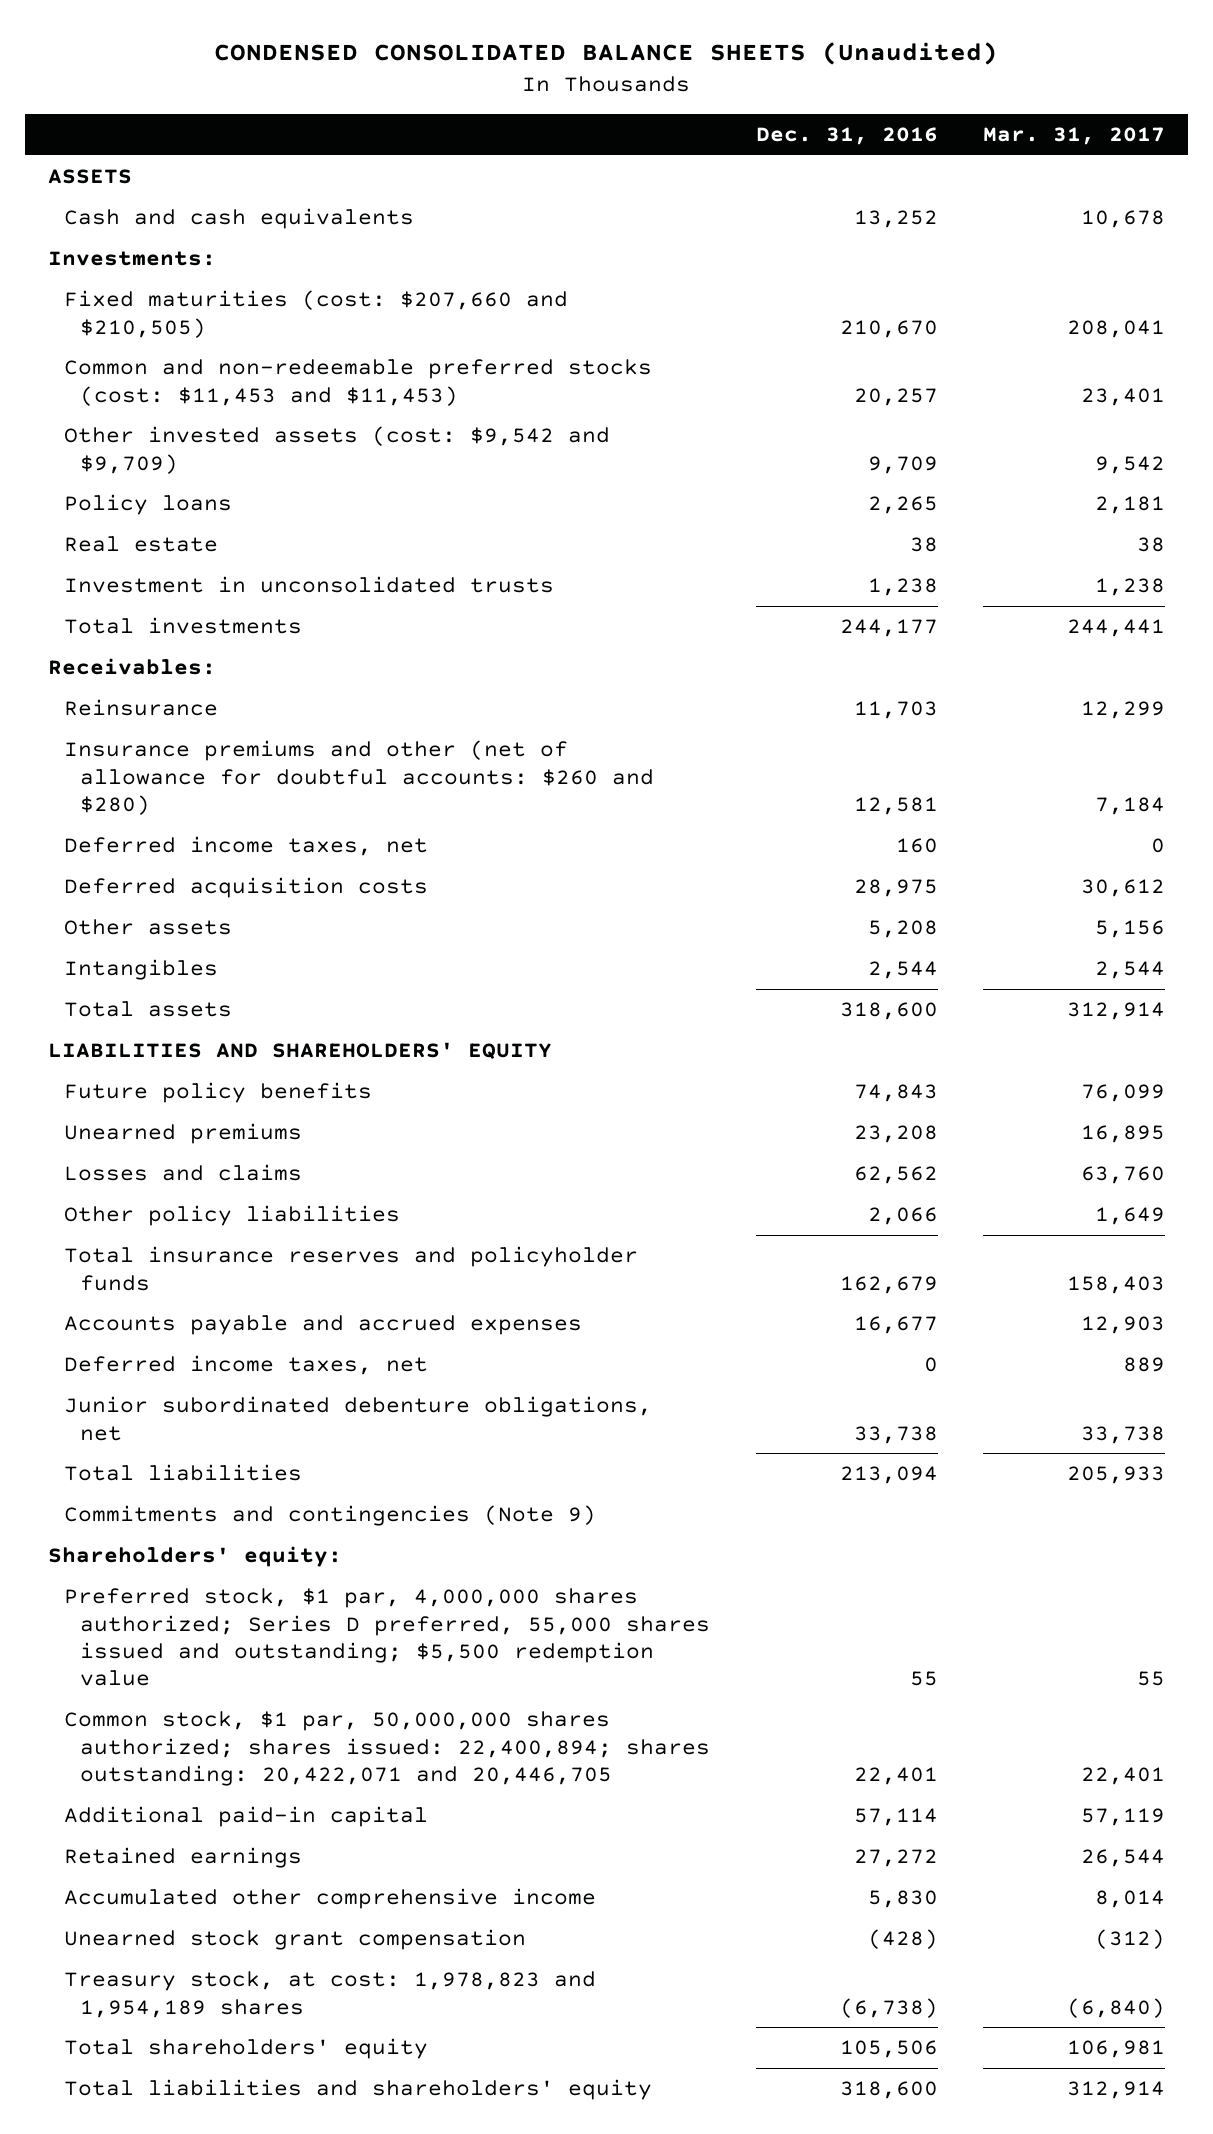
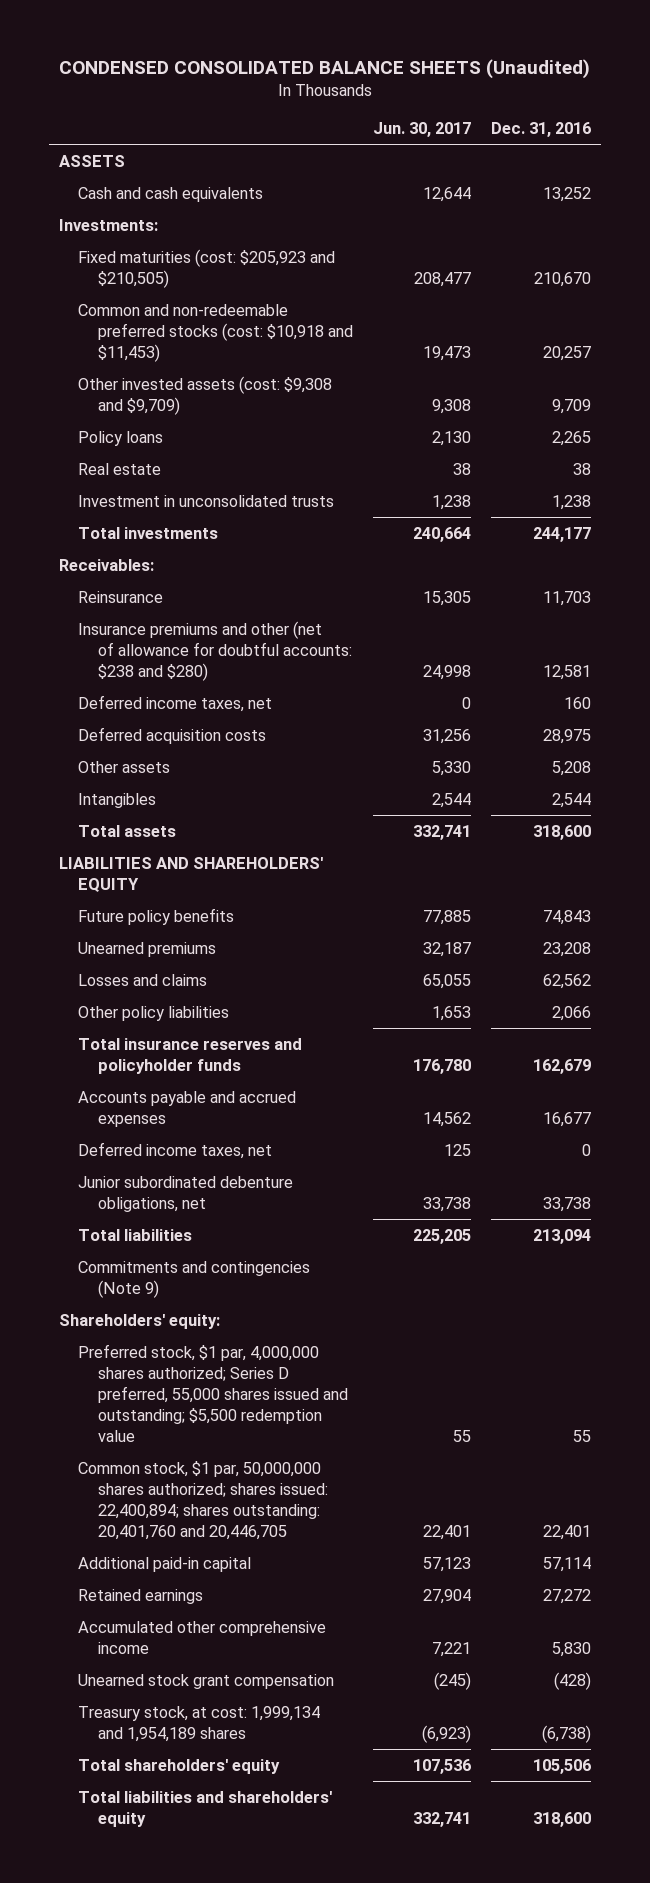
[983,126,1166,145] Mar. 31, 2017 -> none
none -> [372,122,471,138] Jun. 30, 2017
[63,290,568,338] Fixed maturities (cost: $207,660 and $210,505) -> [78,248,336,288] Fixed maturities (cost: $205,923 and $210,505)
[63,359,652,406] Common and non-redeemable preferred stocks (cost: $11,453 and $11,453) -> [78,303,353,362] Common and non-redeemable preferred stocks (cost: $10,918 and $11,453)
[63,426,610,474] Other invested assets (cost: $9,542 and $9,709) -> [78,375,333,415] Other invested assets (cost: $9,308 and $9,709)
[63,740,655,815] Insurance premiums and other (net of allowance for doubtful accounts: $260 and $280) -> [78,620,352,681] Insurance premiums and other (net of allowance for doubtful accounts: $238 and $280)
[63,1711,711,1786] Common stock, $1 par, 50,000,000 shares authorized; shares issued: 22,400,894; shares outstanding: 20,422,071 and 20,446,705 -> [78,1460,328,1541] Common stock, $1 par, 50,000,000 shares authorized; shares issued: 22,400,894; shares outstanding: 20,401,760 and 20,446,705
[63,1971,596,2018] Treasury stock, at cost: 1,978,823 and 1,954,189 shares -> [78,1705,321,1742] Treasury stock, at cost: 1,999,134 and 1,954,189 shares

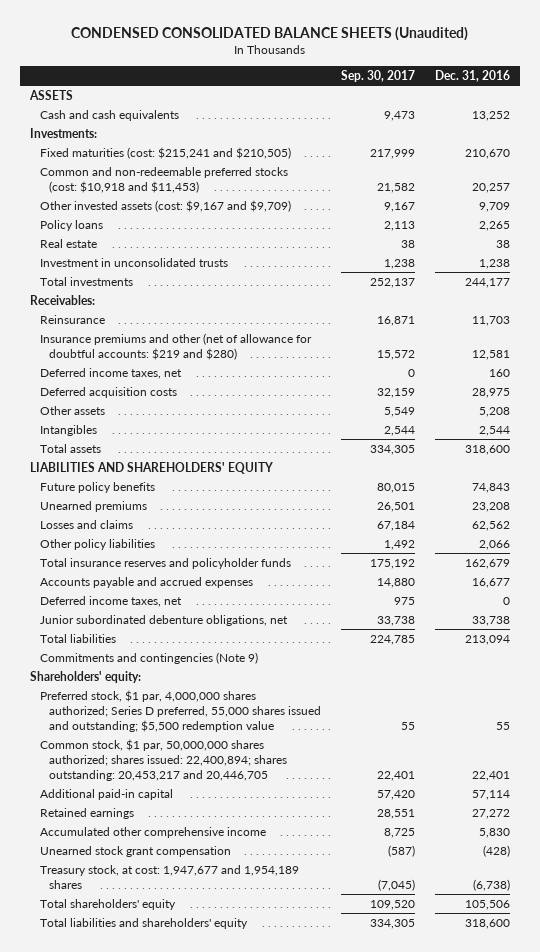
[372,122,471,138] Jun. 30, 2017 -> none
none -> [340,69,415,82] Sep. 30, 2017
[78,248,336,288] Fixed maturities (cost: $205,923 and $210,505) -> [39,146,291,159] Fixed maturities (cost: $215,241 and $210,505)
[78,375,333,415] Other invested assets (cost: $9,308 and $9,709) -> [39,199,291,212] Other invested assets (cost: $9,167 and $9,709)
[78,620,352,681] Insurance premiums and other (net of allowance for doubtful accounts: $238 and $280) -> [39,332,312,360] Insurance premiums and other (net of allowance for doubtful accounts: $219 and $280)
[78,1460,328,1541] Common stock, $1 par, 50,000,000 shares authorized; shares issued: 22,400,894; shares outstanding: 20,401,760 and 20,446,705 -> [39,738,287,781] Common stock, $1 par, 50,000,000 shares authorized; shares issued: 22,400,894; shares outstanding: 20,453,217 and 20,446,705
[78,1705,321,1742] Treasury stock, at cost: 1,999,134 and 1,954,189 shares -> [39,864,299,889] Treasury stock, at cost: 1,947,677 and 1,954,189 shares

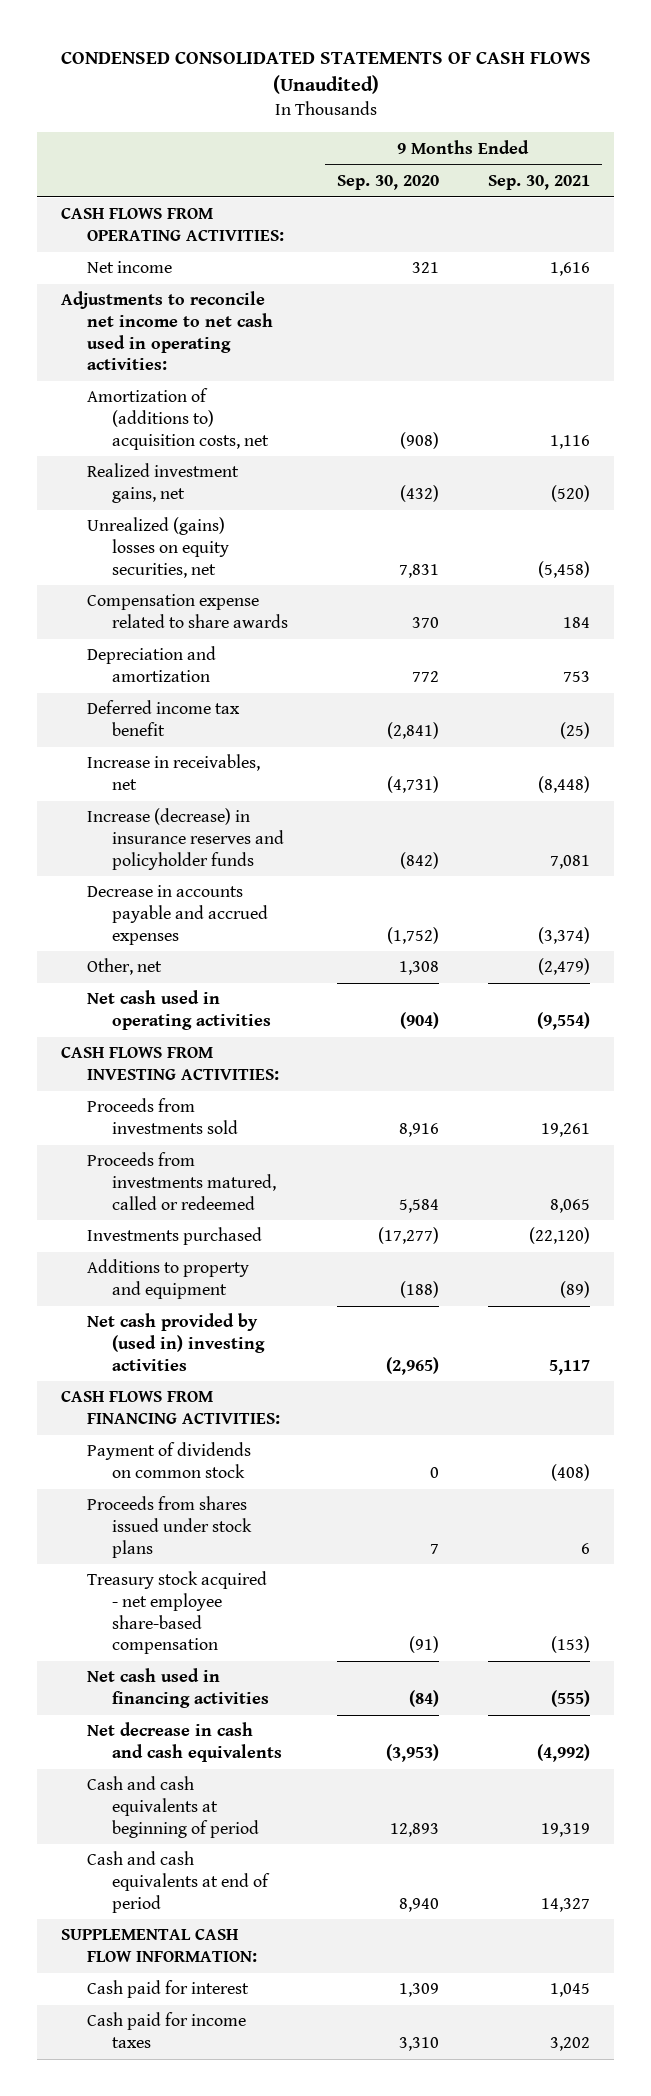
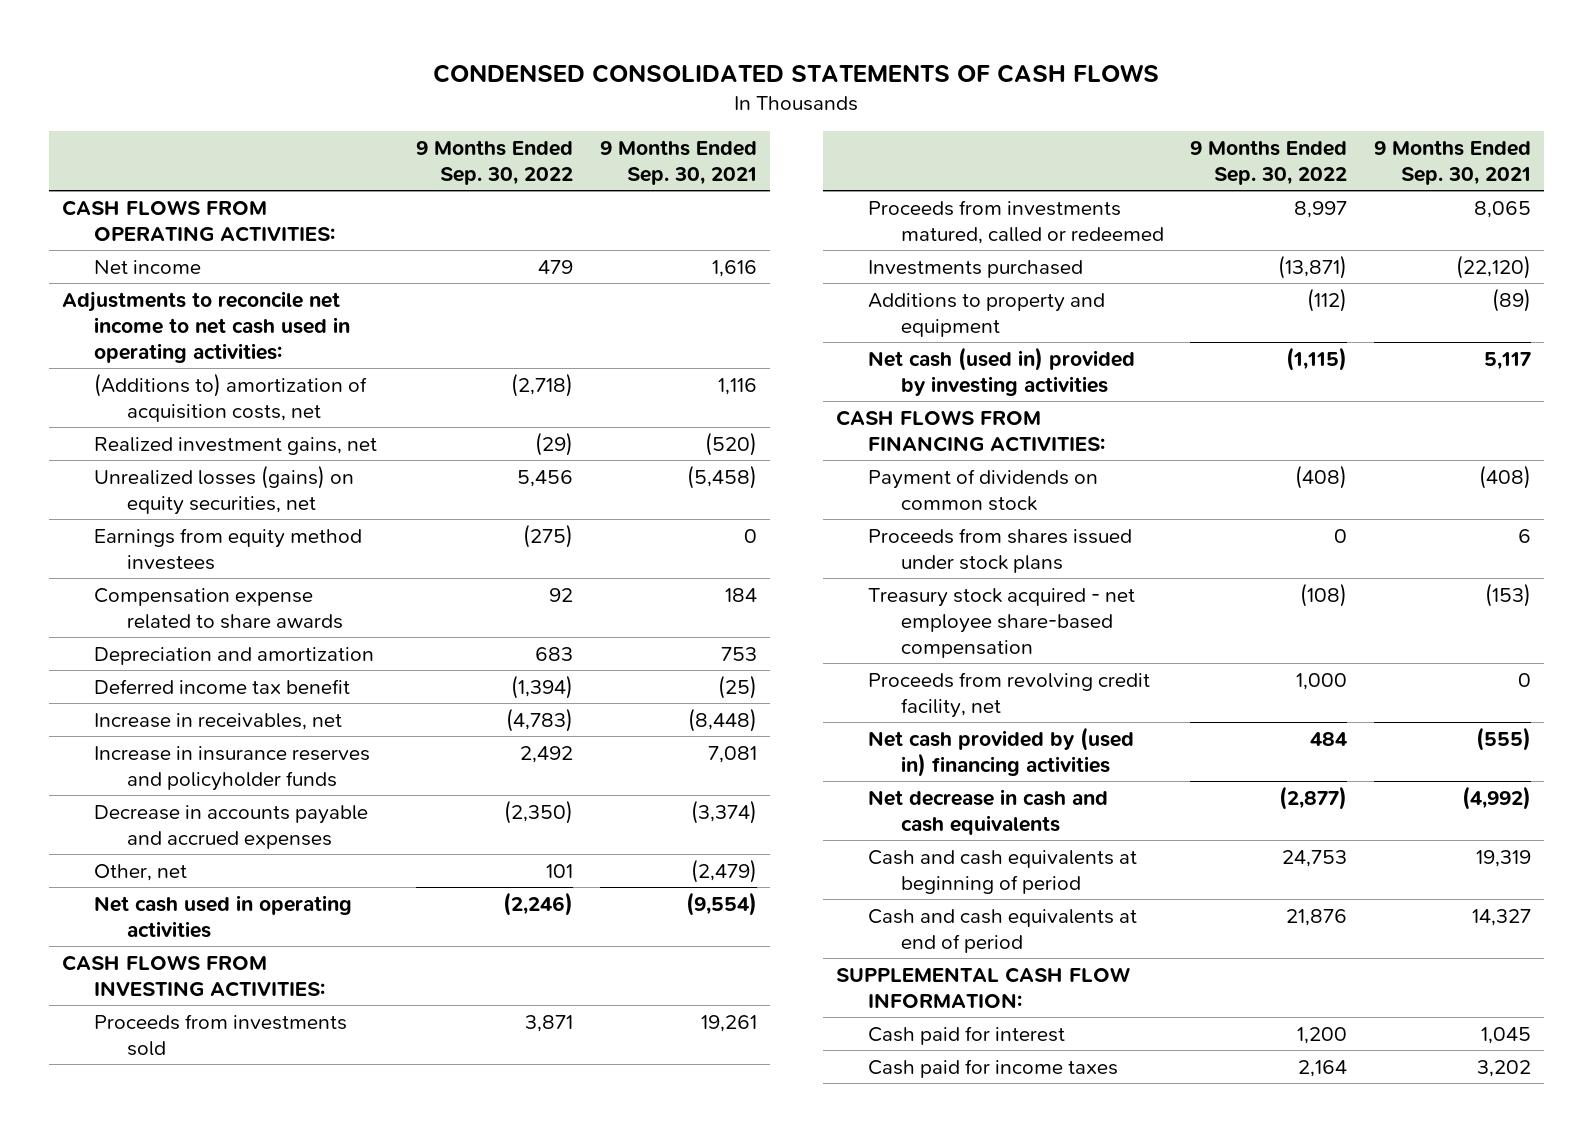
[60,51,591,95] CONDENSED CONSOLIDATED STATEMENTS OF CASH FLOWS (Unaudited) -> [433,63,1160,83] CONDENSED CONSOLIDATED STATEMENTS OF CASH FLOWS
[336,174,439,190] Sep. 30, 2020 -> none
none -> [416,139,574,186] 9 Months Ended Sep. 30, 2022
[86,388,269,450] Amortization of (additions to) acquisition costs, net -> [94,372,368,422] (Additions to) amortization of acquisition costs, net
[86,517,229,578] Unrealized (gains) losses on equity securities, net -> [94,464,355,515] Unrealized losses (gains) on equity securities, net
none -> [94,527,363,570] Earnings from equity method investees
[86,808,284,870] Increase (decrease) in insurance reserves and policyholder funds -> [94,745,371,791] Increase in insurance reserves and policyholder funds
[86,1313,265,1371] Net cash provided by (used in) investing activities -> [868,346,1136,396] Net cash (used in) provided by investing activities
none -> [868,671,1151,718] Proceeds from revolving credit facility, net
[86,1668,269,1709] Net cash used in financing activities -> [868,726,1135,777] Net cash provided by (used in) financing activities

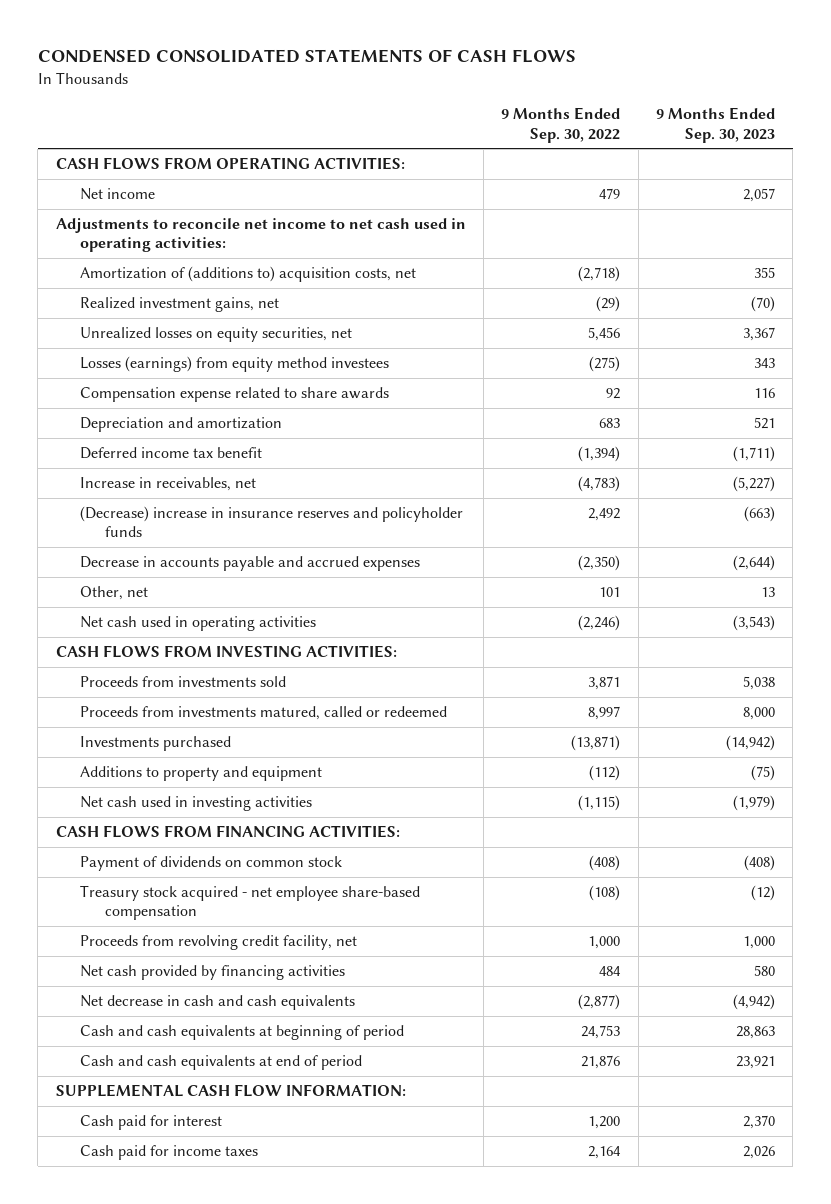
[599,139,757,186] 9 Months Ended Sep. 30, 2021 -> none
none -> [656,107,776,143] 9 Months Ended Sep. 30, 2023
[94,372,368,422] (Additions to) amortization of acquisition costs, net -> [80,265,417,282] Amortization of (additions to) acquisition costs, net
[94,464,355,515] Unrealized losses (gains) on equity securities, net -> [80,326,353,342] Unrealized losses on equity securities, net
[94,527,363,570] Earnings from equity method investees -> [80,355,390,372] Losses (earnings) from equity method investees
[94,745,371,791] Increase in insurance reserves and policyholder funds -> [80,505,464,538] (Decrease) increase in insurance reserves and policyholder funds
[868,346,1136,396] Net cash (used in) provided by investing activities -> [80,795,313,811] Net cash used in investing activities
[868,527,1133,573] Proceeds from shares issued under stock plans -> none
[868,726,1135,777] Net cash provided by (used in) financing activities -> [80,964,346,980] Net cash provided by financing activities

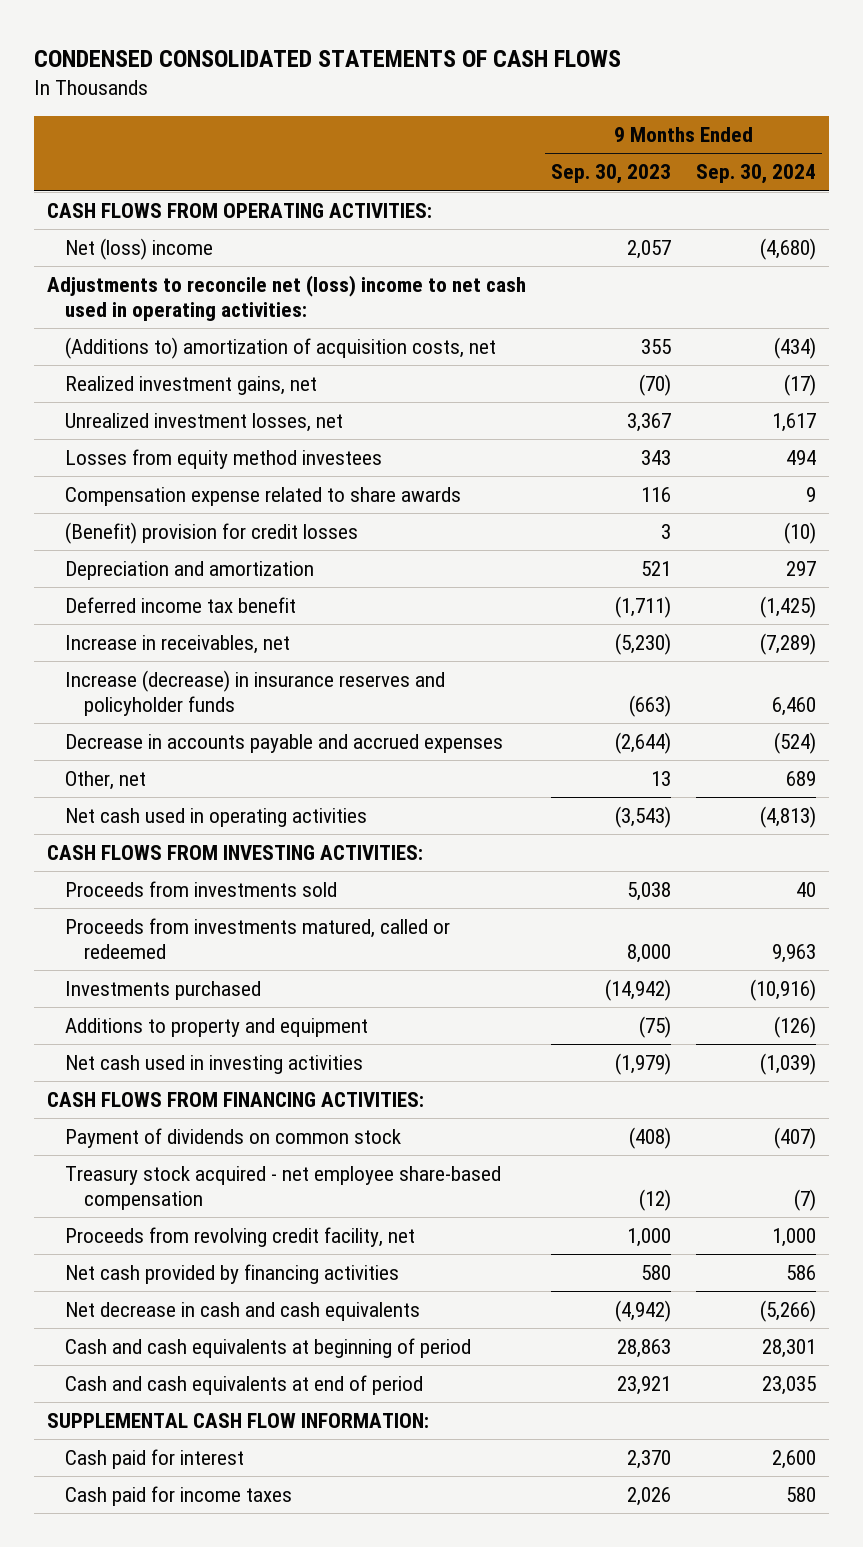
[501,107,621,143] 9 Months Ended Sep. 30, 2022 -> none
none -> [696,164,817,185] Sep. 30, 2024
[80,187,156,200] Net income -> [65,237,214,260] Net (loss) income
[55,217,466,253] Adjustments to reconcile net income to net cash used in operating activities: -> [46,274,526,321] Adjustments to reconcile net (loss) income to net cash used in operating activities:
[80,265,417,282] Amortization of (additions to) acquisition costs, net -> [65,336,497,359] (Additions to) amortization of acquisition costs, net
[80,326,353,342] Unrealized losses on equity securities, net -> [65,412,344,432] Unrealized investment losses, net
[80,355,390,372] Losses (earnings) from equity method investees -> [65,448,383,469] Losses from equity method investees
none -> [65,521,359,544] (Benefit) provision for credit losses
[733,475,776,492] (5,227) -> [615,632,672,655] (5,230)
[80,505,464,538] (Decrease) increase in insurance reserves and policyholder funds -> [65,669,446,716] Increase (decrease) in insurance reserves and policyholder funds

